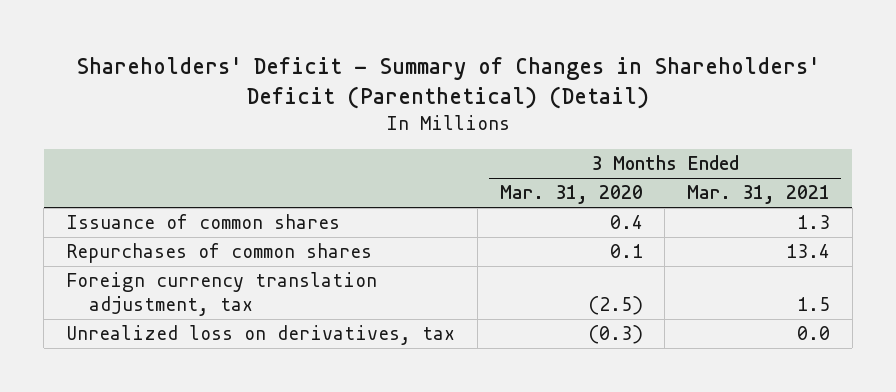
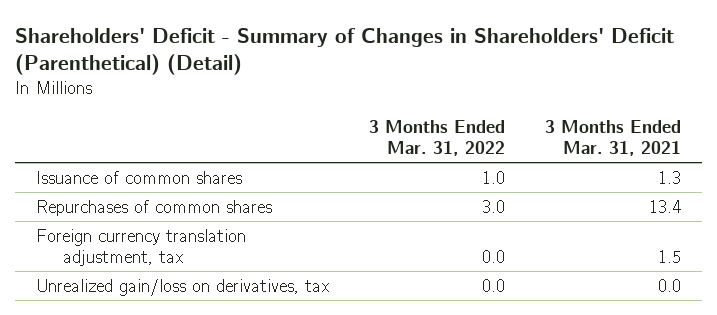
[499,185,643,205] Mar. 31, 2020 -> none
none -> [369,119,506,157] 3 Months Ended Mar. 31, 2022
[66,325,456,346] Unrealized loss on derivatives, tax -> [35,278,329,296] Unrealized gain/loss on derivatives, tax

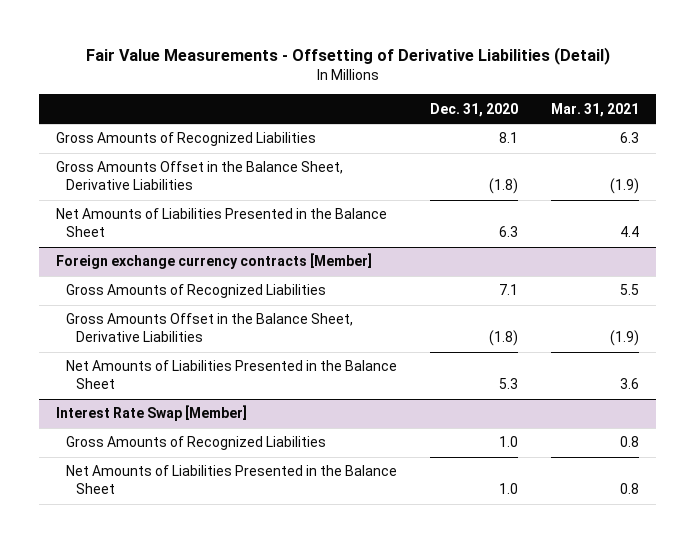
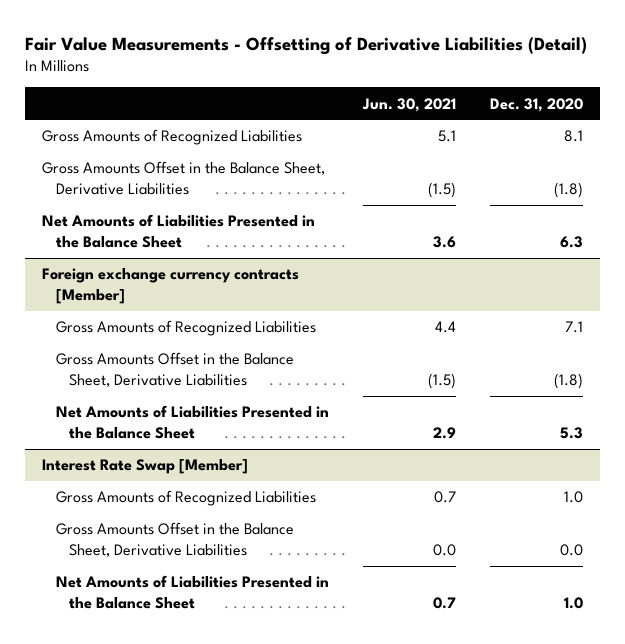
[551,102,640,117] Mar. 31, 2021 -> none
none -> [361,97,456,112] Jun. 30, 2021
none -> [55,522,294,557] Gross Amounts Offset in the Balance Sheet, Derivative Liabilities

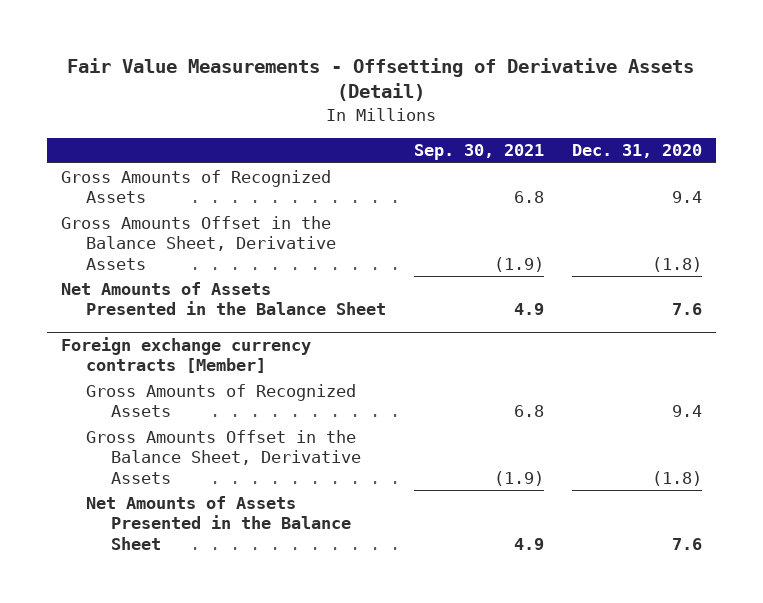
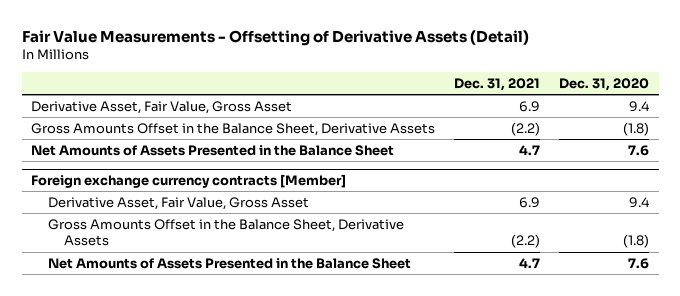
[413,144,544,161] Sep. 30, 2021 -> none
none -> [454,78,541,92] Dec. 31, 2021
[60,169,331,204] Gross Amounts of Recognized Assets -> [31,100,293,114] Derivative Asset, Fair Value, Gross Asset
[85,383,356,418] Gross Amounts of Recognized Assets -> [47,196,309,210] Derivative Asset, Fair Value, Gross Asset

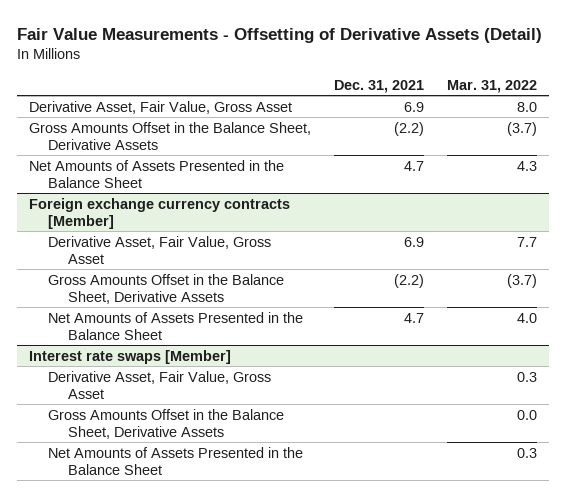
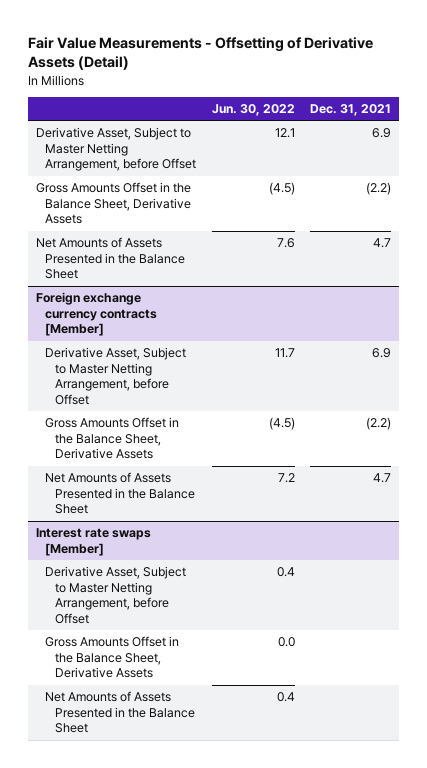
[447,79,538,93] Mar. 31, 2022 -> none
none -> [211,104,295,117] Jun. 30, 2022
[28,100,292,114] Derivative Asset, Fair Value, Gross Asset -> [35,127,197,172] Derivative Asset, Subject to Master Netting Arrangement, before Offset
[48,235,272,264] Derivative Asset, Fair Value, Gross Asset -> [45,347,187,406] Derivative Asset, Subject to Master Netting Arrangement, before Offset
[48,370,272,399] Derivative Asset, Fair Value, Gross Asset -> [45,566,187,625] Derivative Asset, Subject to Master Netting Arrangement, before Offset

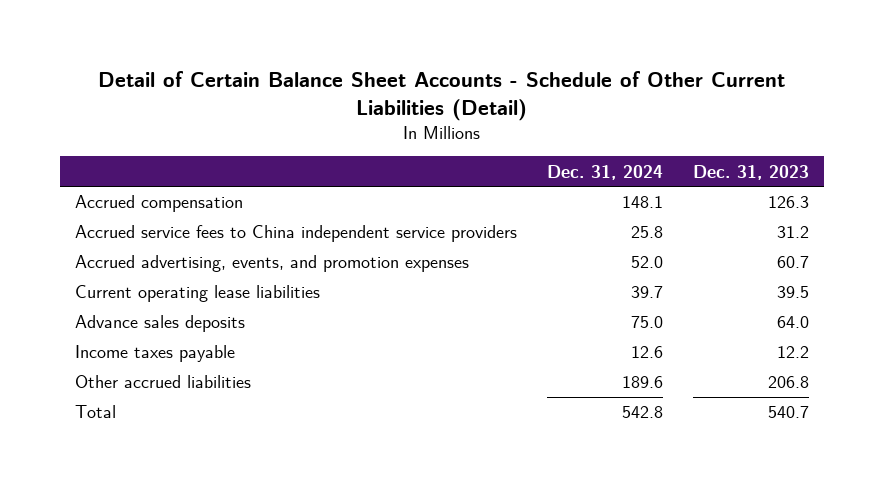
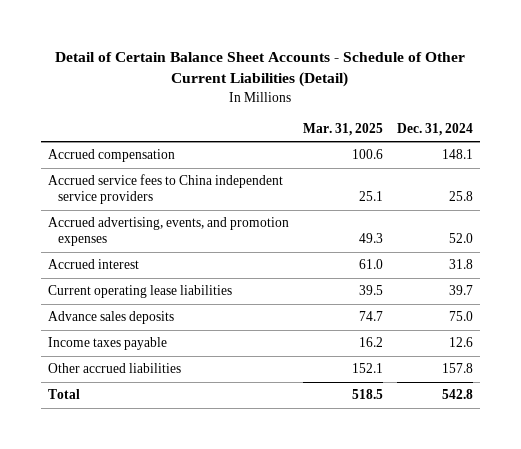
[693,164,810,180] Dec. 31, 2023 -> none
none -> [302,122,383,136] Mar. 31, 2025
none -> [48,259,140,270] Accrued interest
[621,376,663,389] 189.6 -> [441,363,473,374] 157.8

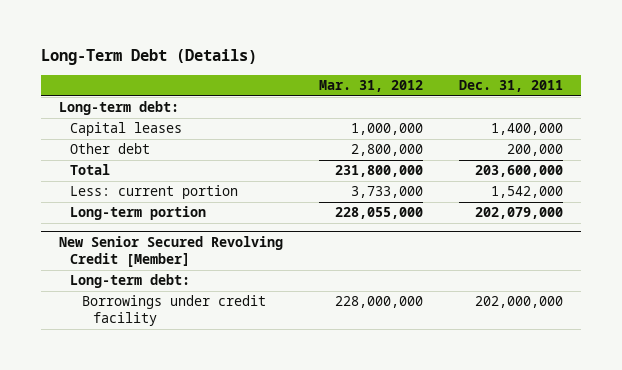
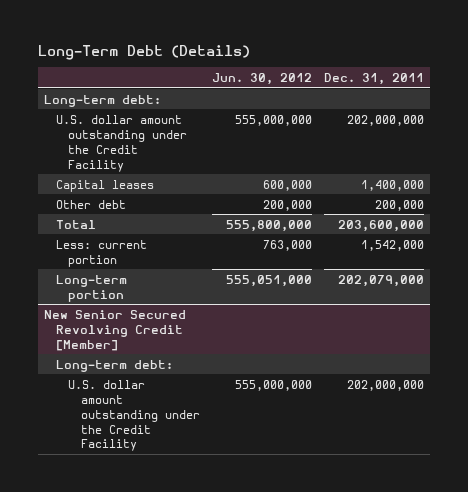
[318,80,423,93] Mar. 31, 2012 -> none
none -> [211,72,312,85] Jun. 30, 2012
none -> [56,114,188,172] U.S. dollar amount outstanding under the Credit Facility
[81,295,266,327] Borrowings under credit facility -> [68,379,200,452] U.S. dollar amount outstanding under the Credit Facility

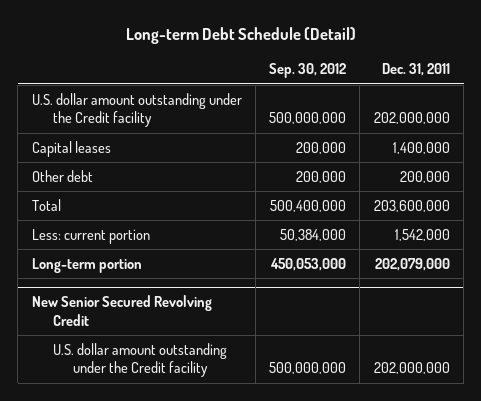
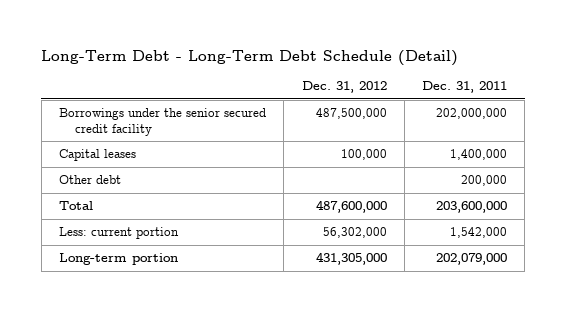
[125,26,356,44] Long-term Debt Schedule (Detail) -> [41,49,459,66] Long-Term Debt - Long-Term Debt Schedule (Detail)
[269,63,347,79] Sep. 30, 2012 -> none
none -> [301,81,387,94] Dec. 31, 2012
[31,92,242,128] U.S. dollar amount outstanding under the Credit facility -> [59,108,267,136] Borrowings under the senior secured credit facility
[31,295,212,326] New Senior Secured Revolving Credit -> none
[52,342,227,378] U.S. dollar amount outstanding under the Credit facility -> none

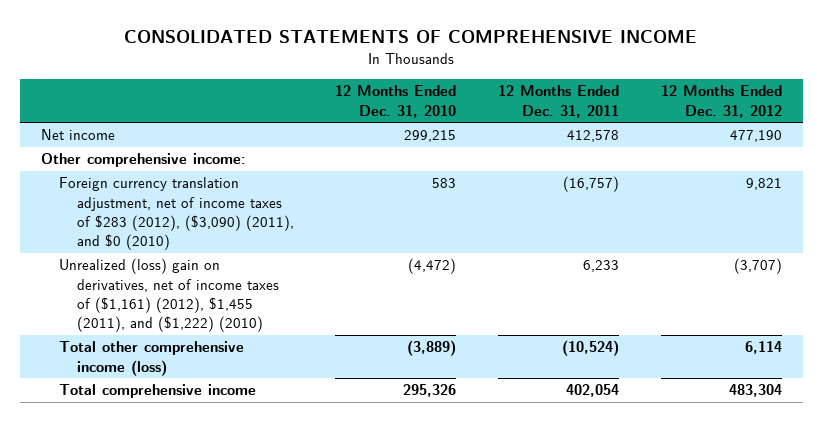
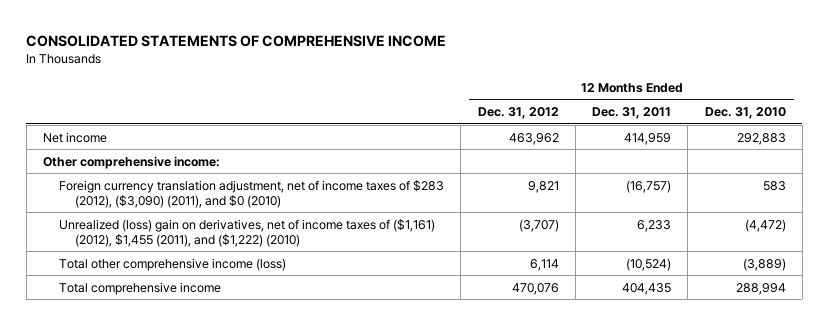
[404,130,457,143] 299,215 -> [736,132,786,145] 292,883
[567,130,620,143] 412,578 -> [624,132,672,145] 414,959
[729,130,782,143] 477,190 -> [508,132,559,145] 463,962
[403,384,457,398] 295,326 -> [735,282,786,295] 288,994
[566,384,620,398] 402,054 -> [622,282,672,295] 404,435
[728,384,782,398] 483,304 -> [511,282,559,295] 470,076

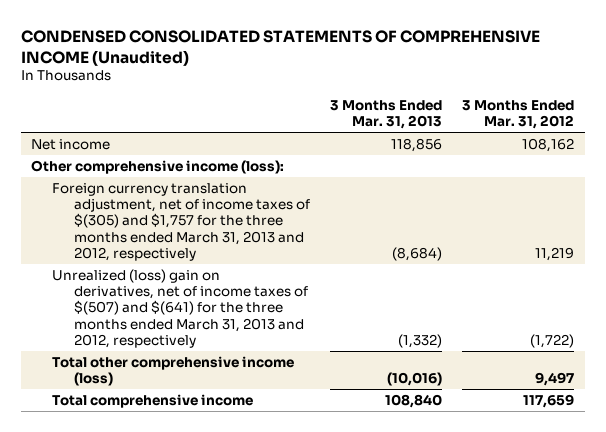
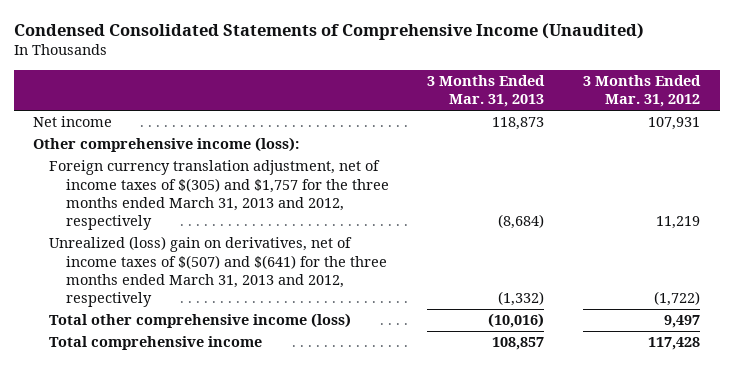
[21,29,541,66] CONDENSED CONSOLIDATED STATEMENTS OF COMPREHENSIVE INCOME (Unaudited) -> [13,22,644,40] Condensed Consolidated Statements of Comprehensive Income (Unaudited)
[390,137,442,152] 118,856 -> [492,117,545,131] 118,873
[522,137,575,152] 108,162 -> [648,117,701,131] 107,931
[384,393,442,408] 108,840 -> [492,337,545,351] 108,857
[523,393,575,408] 117,659 -> [648,337,701,351] 117,428

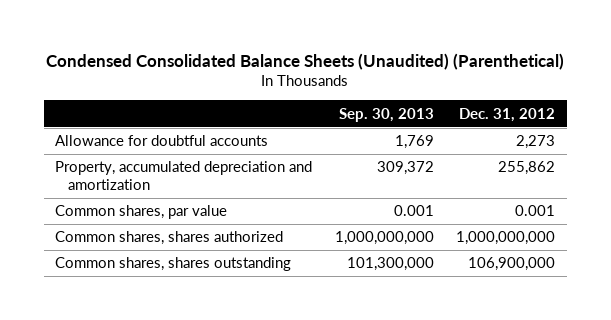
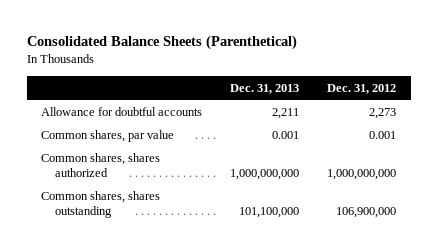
[46,52,565,70] Condensed Consolidated Balance Sheets (Unaudited) (Parenthetical) -> [26,35,297,51] Consolidated Balance Sheets (Parenthetical)
[338,107,434,122] Sep. 30, 2013 -> none
none -> [230,83,300,94] Dec. 31, 2013
[55,161,313,191] Property, accumulated depreciation and amortization -> none

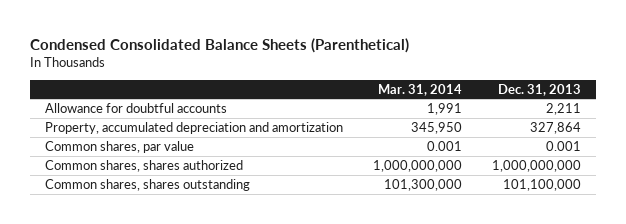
[26,35,297,51] Consolidated Balance Sheets (Parenthetical) -> [29,37,409,53] Condensed Consolidated Balance Sheets (Parenthetical)
[327,83,397,94] Dec. 31, 2012 -> none
none -> [377,83,462,96] Mar. 31, 2014
none -> [44,121,343,134] Property, accumulated depreciation and amortization

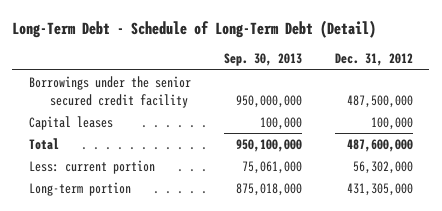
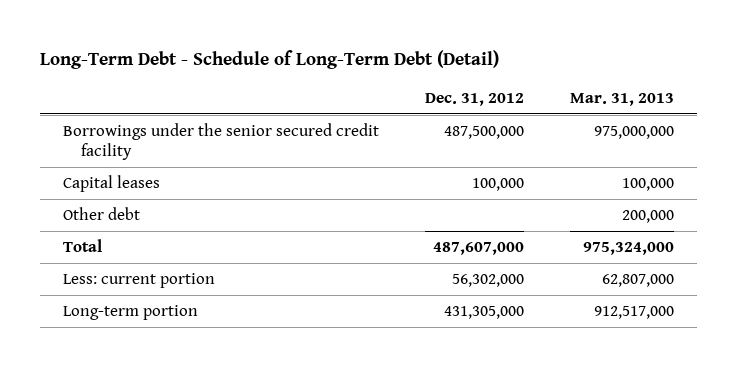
[223,53,302,67] Sep. 30, 2013 -> none
none -> [569,93,674,107] Mar. 31, 2013
none -> [62,207,140,221] Other debt
[346,138,413,152] 487,600,000 -> [432,242,524,256] 487,607,000

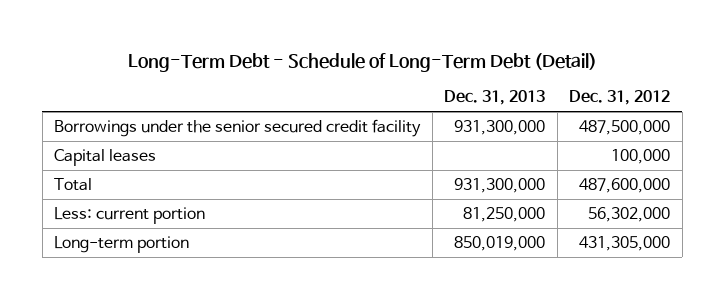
[569,93,674,107] Mar. 31, 2013 -> none
none -> [444,90,546,106] Dec. 31, 2013
[62,207,140,221] Other debt -> none
[432,242,524,256] 487,607,000 -> [579,178,671,194] 487,600,000

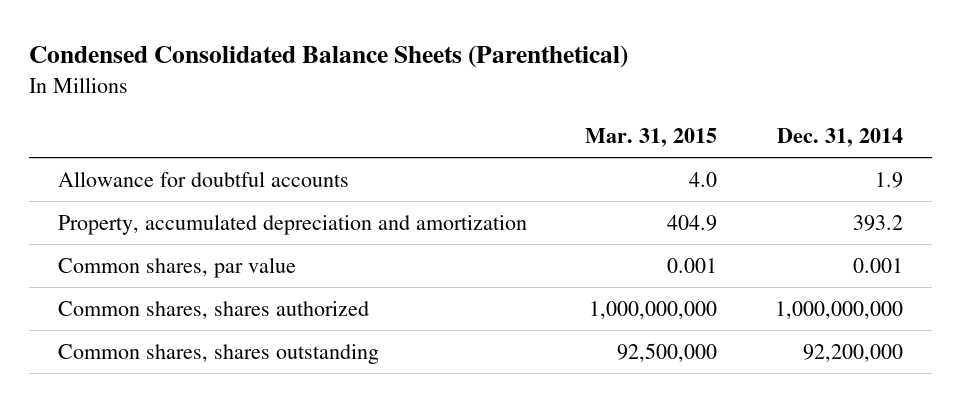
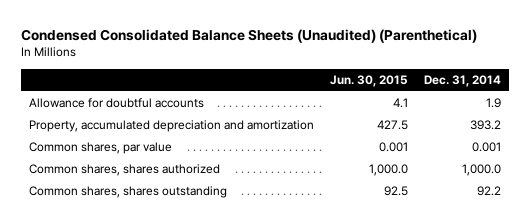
[28,44,628,68] Condensed Consolidated Balance Sheets (Parenthetical) -> [21,29,478,44] Condensed Consolidated Balance Sheets (Unaudited) (Parenthetical)
[584,128,717,148] Mar. 31, 2015 -> none
none -> [330,74,409,87] Jun. 30, 2015
[774,300,903,319] 1,000,000,000 -> [461,164,501,177] 1,000.0
[802,343,903,362] 92,200,000 -> [476,186,501,197] 92.2

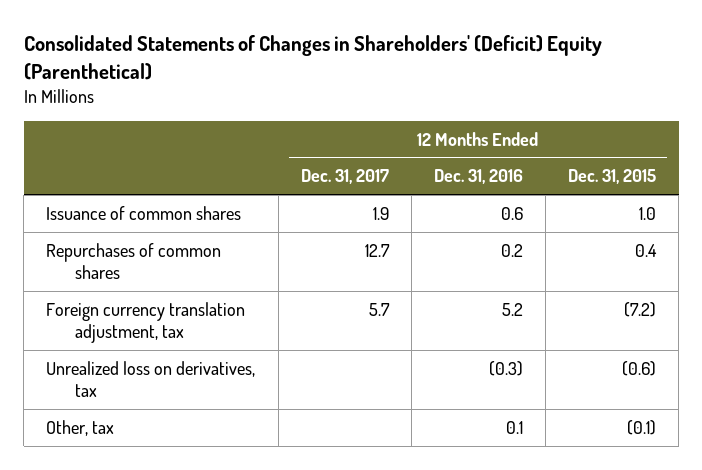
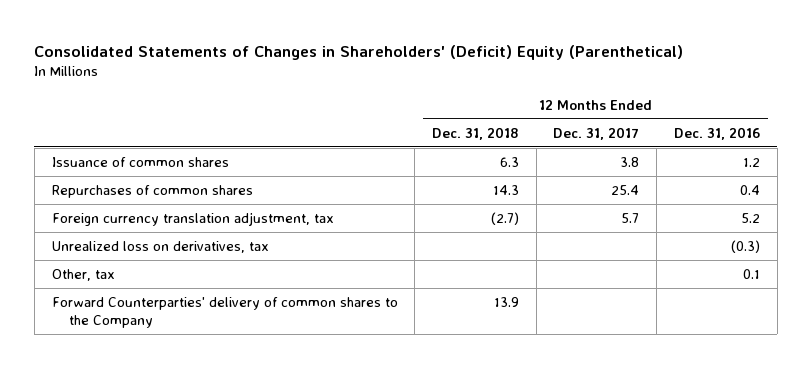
[568,169,657,185] Dec. 31, 2015 -> none
none -> [432,126,520,140] Dec. 31, 2018
[372,206,389,220] 1.9 -> [620,156,640,167] 3.8
[500,206,523,220] 0.6 -> [742,157,760,167] 1.2
[364,243,390,257] 12.7 -> [611,184,640,195] 25.4
[500,243,523,257] 0.2 -> [739,184,760,195] 0.4
none -> [51,296,398,328] Forward Counterparties' delivery of common shares to the Company

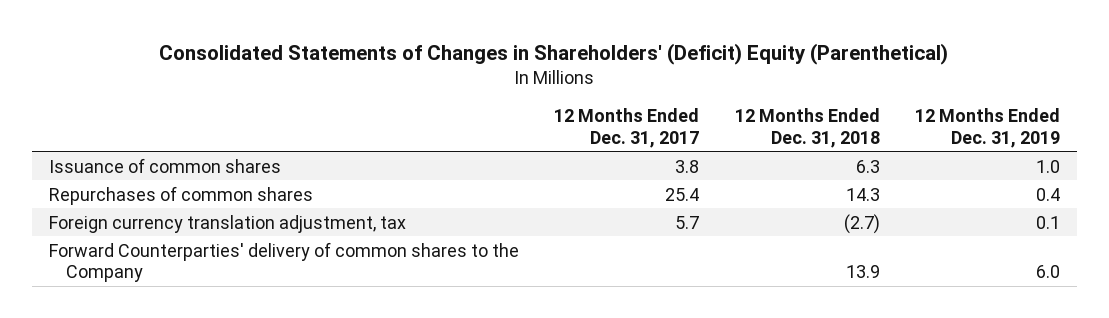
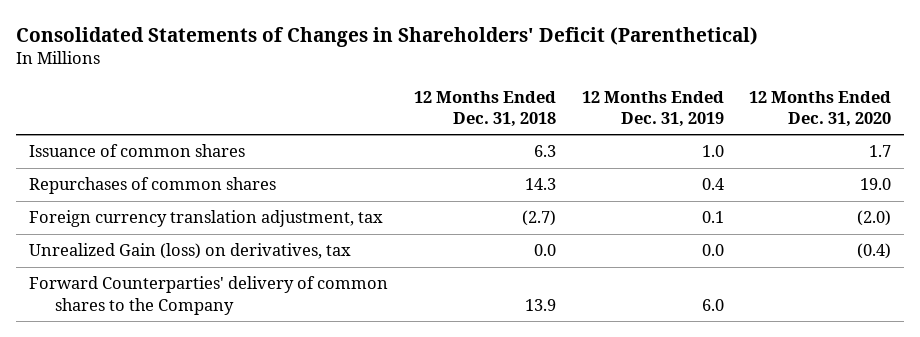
[159,42,949,65] Consolidated Statements of Changes in Shareholders' (Deficit) Equity (Parenthetical) -> [15,26,758,47] Consolidated Statements of Changes in Shareholders' Deficit (Parenthetical)
[554,108,700,148] 12 Months Ended Dec. 31, 2017 -> none
none -> [749,90,892,127] 12 Months Ended Dec. 31, 2020
none -> [28,243,351,260] Unrealized Gain (loss) on derivatives, tax

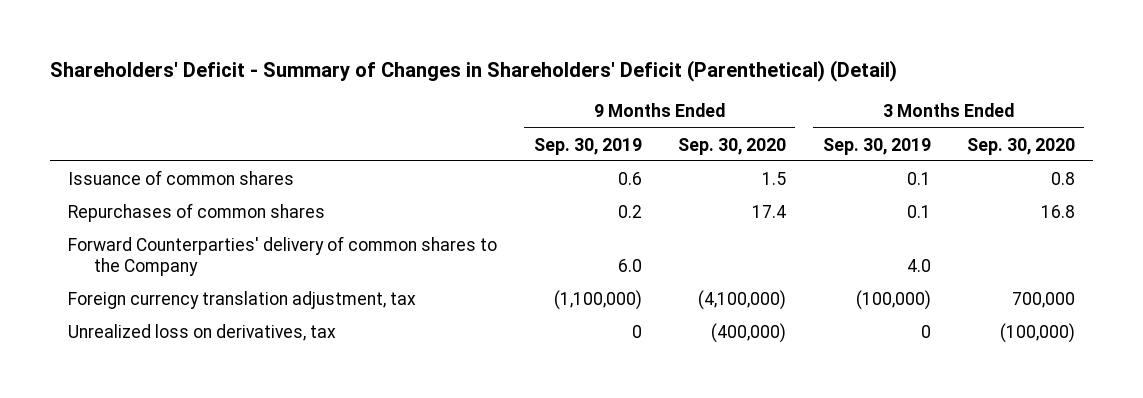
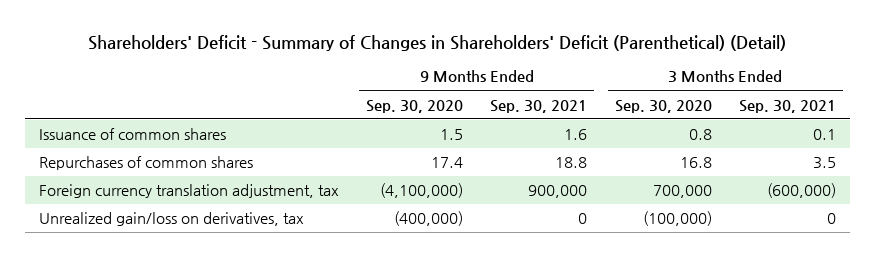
[533,137,642,155] Sep. 30, 2019 -> none
[822,137,931,155] Sep. 30, 2019 -> none
none -> [490,99,588,113] Sep. 30, 2021
none -> [738,99,836,113] Sep. 30, 2021
[68,235,498,276] Forward Counterparties' delivery of common shares to the Company -> none
[68,323,337,341] Unrealized loss on derivatives, tax -> [38,212,304,227] Unrealized gain/loss on derivatives, tax

